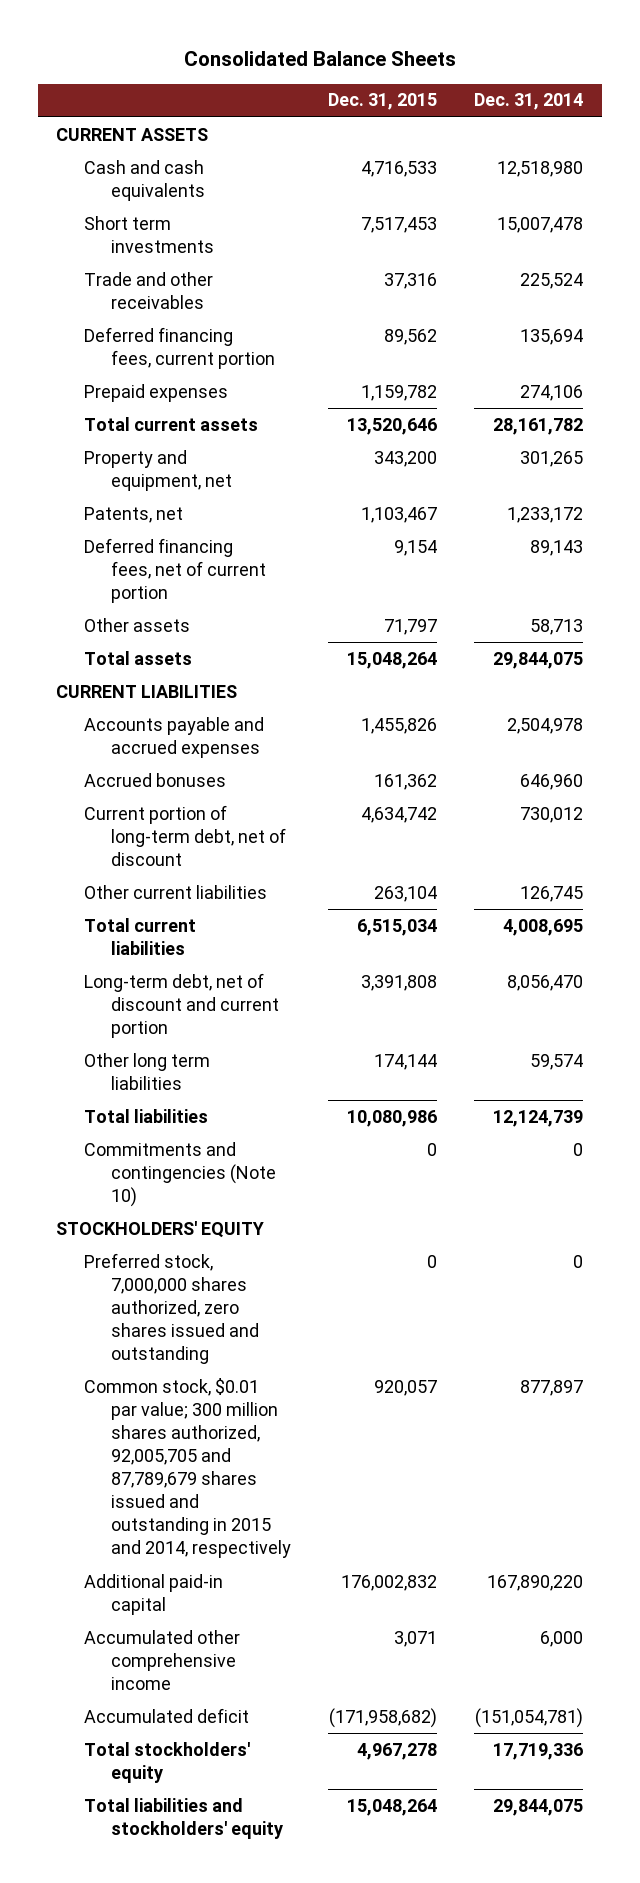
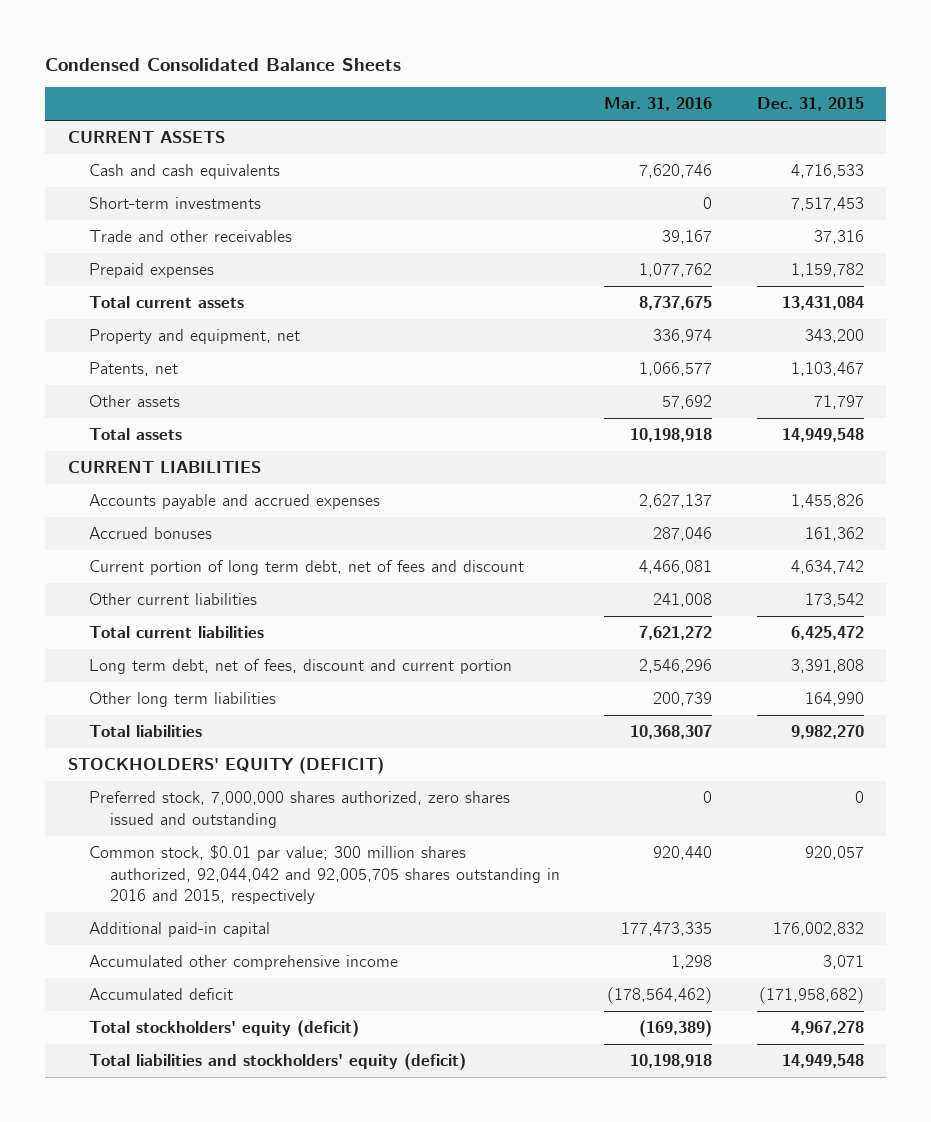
[183,50,456,66] Consolidated Balance Sheets -> [45,57,402,71] Condensed Consolidated Balance Sheets
[474,93,584,111] Dec. 31, 2014 -> none
none -> [604,97,713,112] Mar. 31, 2016
[83,215,214,253] Short term investments -> [88,197,261,210] Short-term investments
[83,326,275,369] Deferred financing fees, current portion -> none
[347,417,438,435] 13,520,646 -> [781,296,864,311] 13,431,084
[83,537,266,604] Deferred financing fees, net of current portion -> none
[347,651,438,669] 15,048,264 -> [781,428,864,443] 14,949,548
[83,1141,276,1208] Commitments and contingencies (Note 10) -> none
[83,804,286,867] Current portion of long-term debt, net of discount -> [88,560,524,576] Current portion of long term debt, net of fees and discount
[374,885,438,902] 263,104 -> [804,593,864,608] 173,542
[357,918,438,936] 6,515,034 -> [790,626,864,641] 6,425,472
[83,972,279,1039] Long-term debt, net of discount and current portion -> [88,659,512,675] Long term debt, net of fees, discount and current portion
[374,1053,438,1070] 174,144 -> [804,692,864,707] 164,990
[347,1109,438,1127] 10,080,986 -> [790,725,864,740] 9,982,270
[56,1220,265,1238] STOCKHOLDERS' EQUITY -> [67,757,384,775] STOCKHOLDERS' EQUITY (DEFICIT)
[83,1377,291,1559] Common stock, $0.01 par value; 300 million shares authorized, 92,005,705 and 87,789,679 shares issued and outstanding in 2015 and 2014, respectively -> [88,845,560,904] Common stock, $0.01 par value; 300 million shares authorized, 92,044,042 and 92,005,705 shares outstanding in 2016 and 2015, respectively
[83,1741,250,1783] Total stockholders' equity -> [88,1020,359,1038] Total stockholders' equity (deficit)
[83,1797,283,1839] Total liabilities and stockholders' equity -> [88,1053,466,1071] Total liabilities and stockholders' equity (deficit)
[347,1798,438,1816] 15,048,264 -> [781,1054,864,1069] 14,949,548

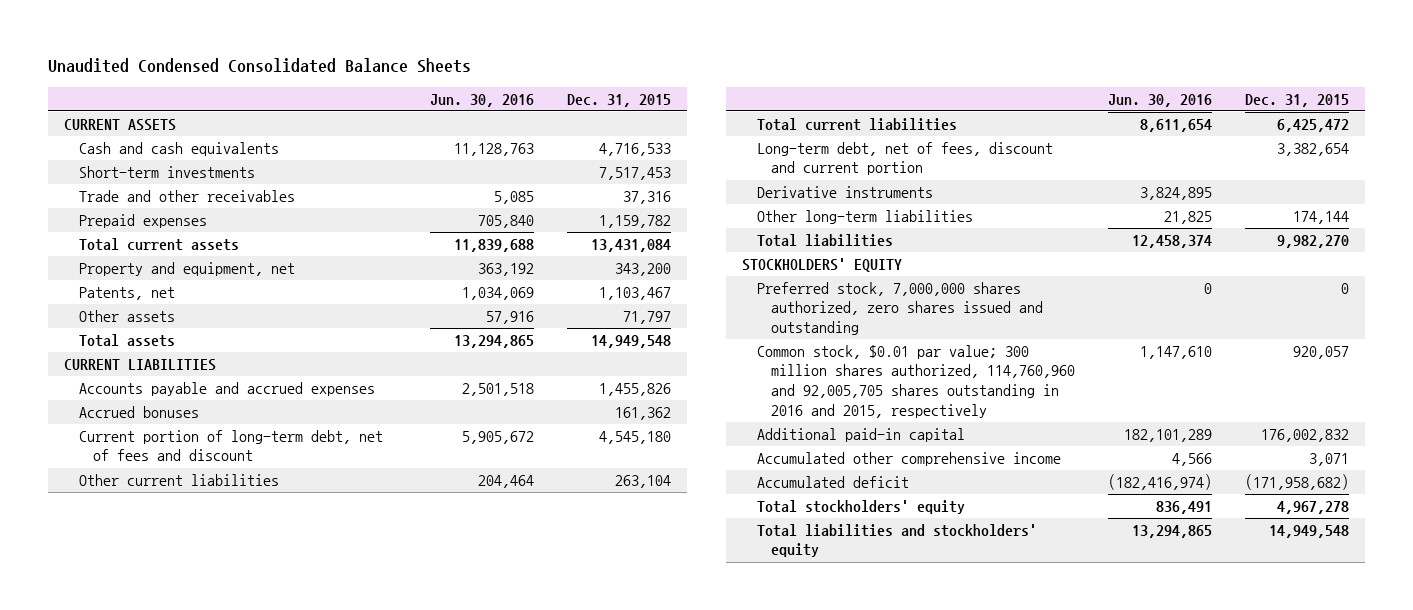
[45,57,402,71] Condensed Consolidated Balance Sheets -> [47,58,471,74] Unaudited Condensed Consolidated Balance Sheets
[604,97,713,112] Mar. 31, 2016 -> none
none -> [430,93,535,107] Jun. 30, 2016
[88,560,524,576] Current portion of long term debt, net of fees and discount -> [78,429,383,462] Current portion of long-term debt, net of fees and discount
[790,560,864,575] 4,634,742 -> [598,430,671,444] 4,545,180
[804,593,864,608] 173,542 -> [614,474,671,488] 263,104
[88,659,512,675] Long term debt, net of fees, discount and current portion -> [756,141,1053,176] Long-term debt, net of fees, discount and current portion
[790,659,864,674] 3,391,808 -> [1276,142,1349,156] 3,382,654
none -> [756,185,933,198] Derivative instruments
[88,692,276,708] Other long term liabilities -> [756,209,973,224] Other long-term liabilities
[804,692,864,707] 164,990 -> [1292,210,1349,224] 174,144
[67,757,384,775] STOCKHOLDERS' EQUITY (DEFICIT) -> [741,257,902,272] STOCKHOLDERS' EQUITY
[88,845,560,904] Common stock, $0.01 par value; 300 million shares authorized, 92,044,042 and 92,005,705 shares outstanding in 2016 and 2015, respectively -> [756,344,1076,418] Common stock, $0.01 par value; 300 million shares authorized, 114,760,960 and 92,005,705 shares outstanding in 2016 and 2015, respectively
[88,1020,359,1038] Total stockholders' equity (deficit) -> [756,499,965,514] Total stockholders' equity
[88,1053,466,1071] Total liabilities and stockholders' equity (deficit) -> [756,523,1037,558] Total liabilities and stockholders' equity

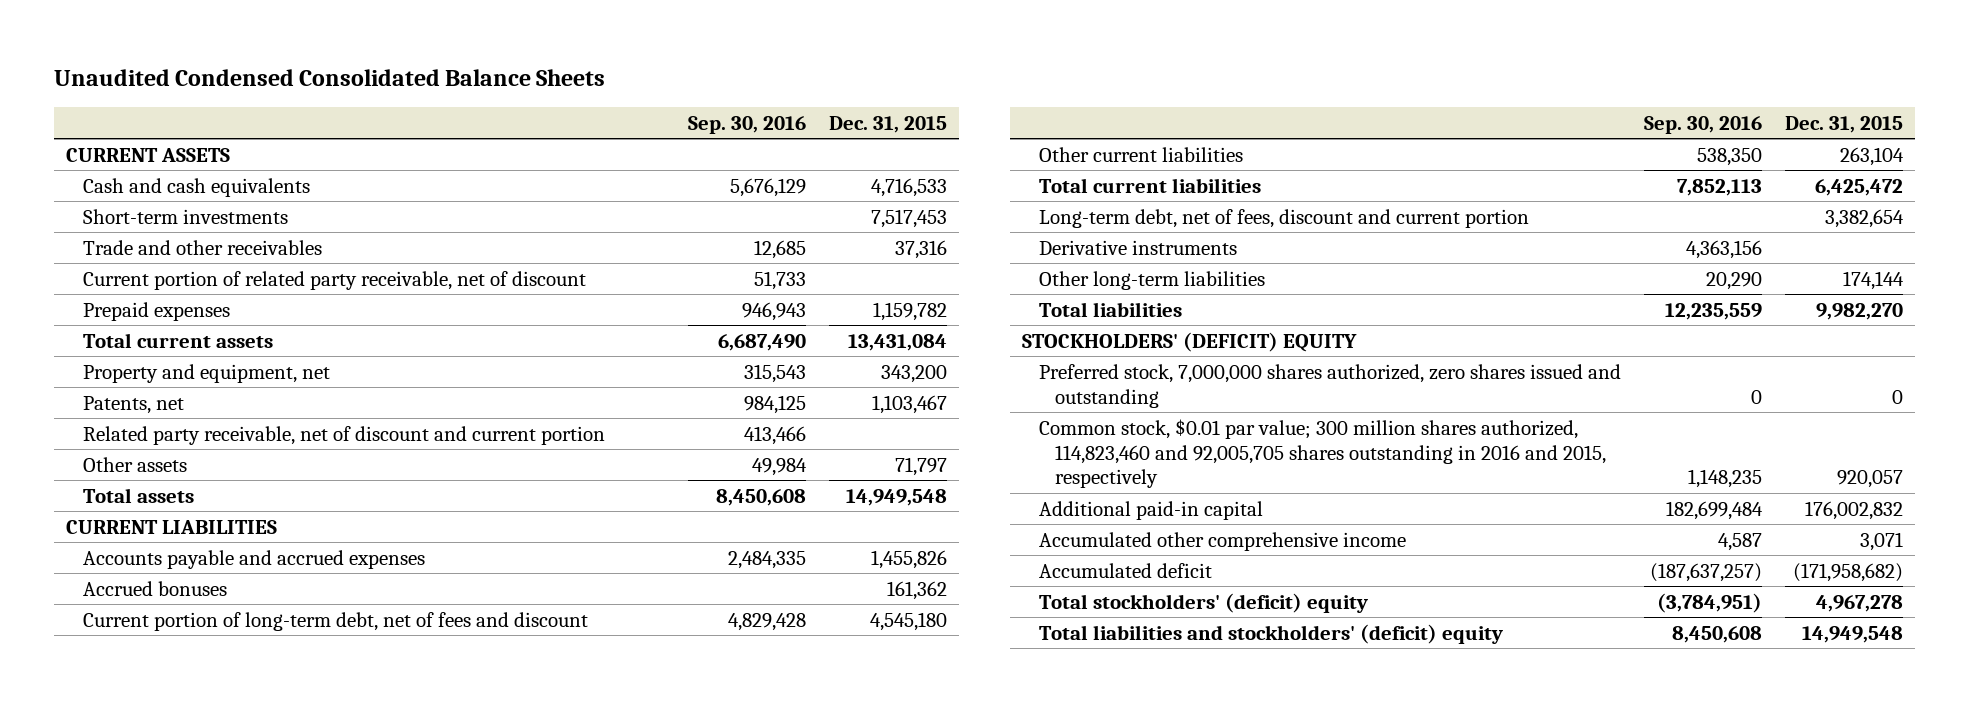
[430,93,535,107] Jun. 30, 2016 -> none
none -> [687,115,806,134] Sep. 30, 2016
none -> [82,270,586,290] Current portion of related party receivable, net of discount
none -> [82,425,605,445] Related party receivable, net of discount and current portion
[741,257,902,272] STOCKHOLDERS' EQUITY -> [1022,331,1358,352] STOCKHOLDERS' (DEFICIT) EQUITY
[756,344,1076,418] Common stock, $0.01 par value; 300 million shares authorized, 114,760,960 and 92,005,705 shares outstanding in 2016 and 2015, respectively -> [1038,418,1607,489] Common stock, $0.01 par value; 300 million shares authorized, 114,823,460 and 92,005,705 shares outstanding in 2016 and 2015, respectively
[756,499,965,514] Total stockholders' equity -> [1038,592,1368,613] Total stockholders' (deficit) equity
[756,523,1037,558] Total liabilities and stockholders' equity -> [1038,623,1503,644] Total liabilities and stockholders' (deficit) equity

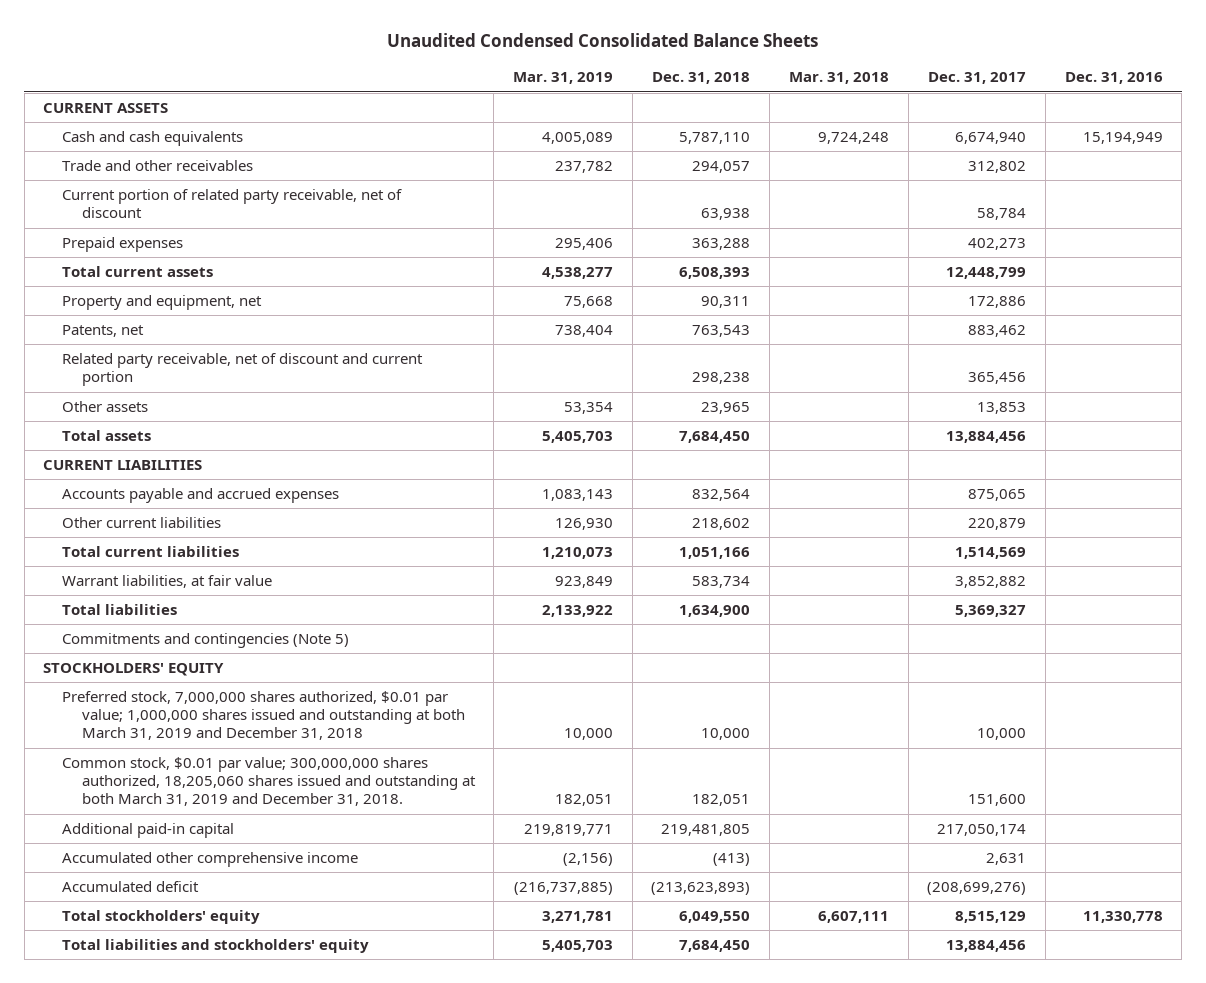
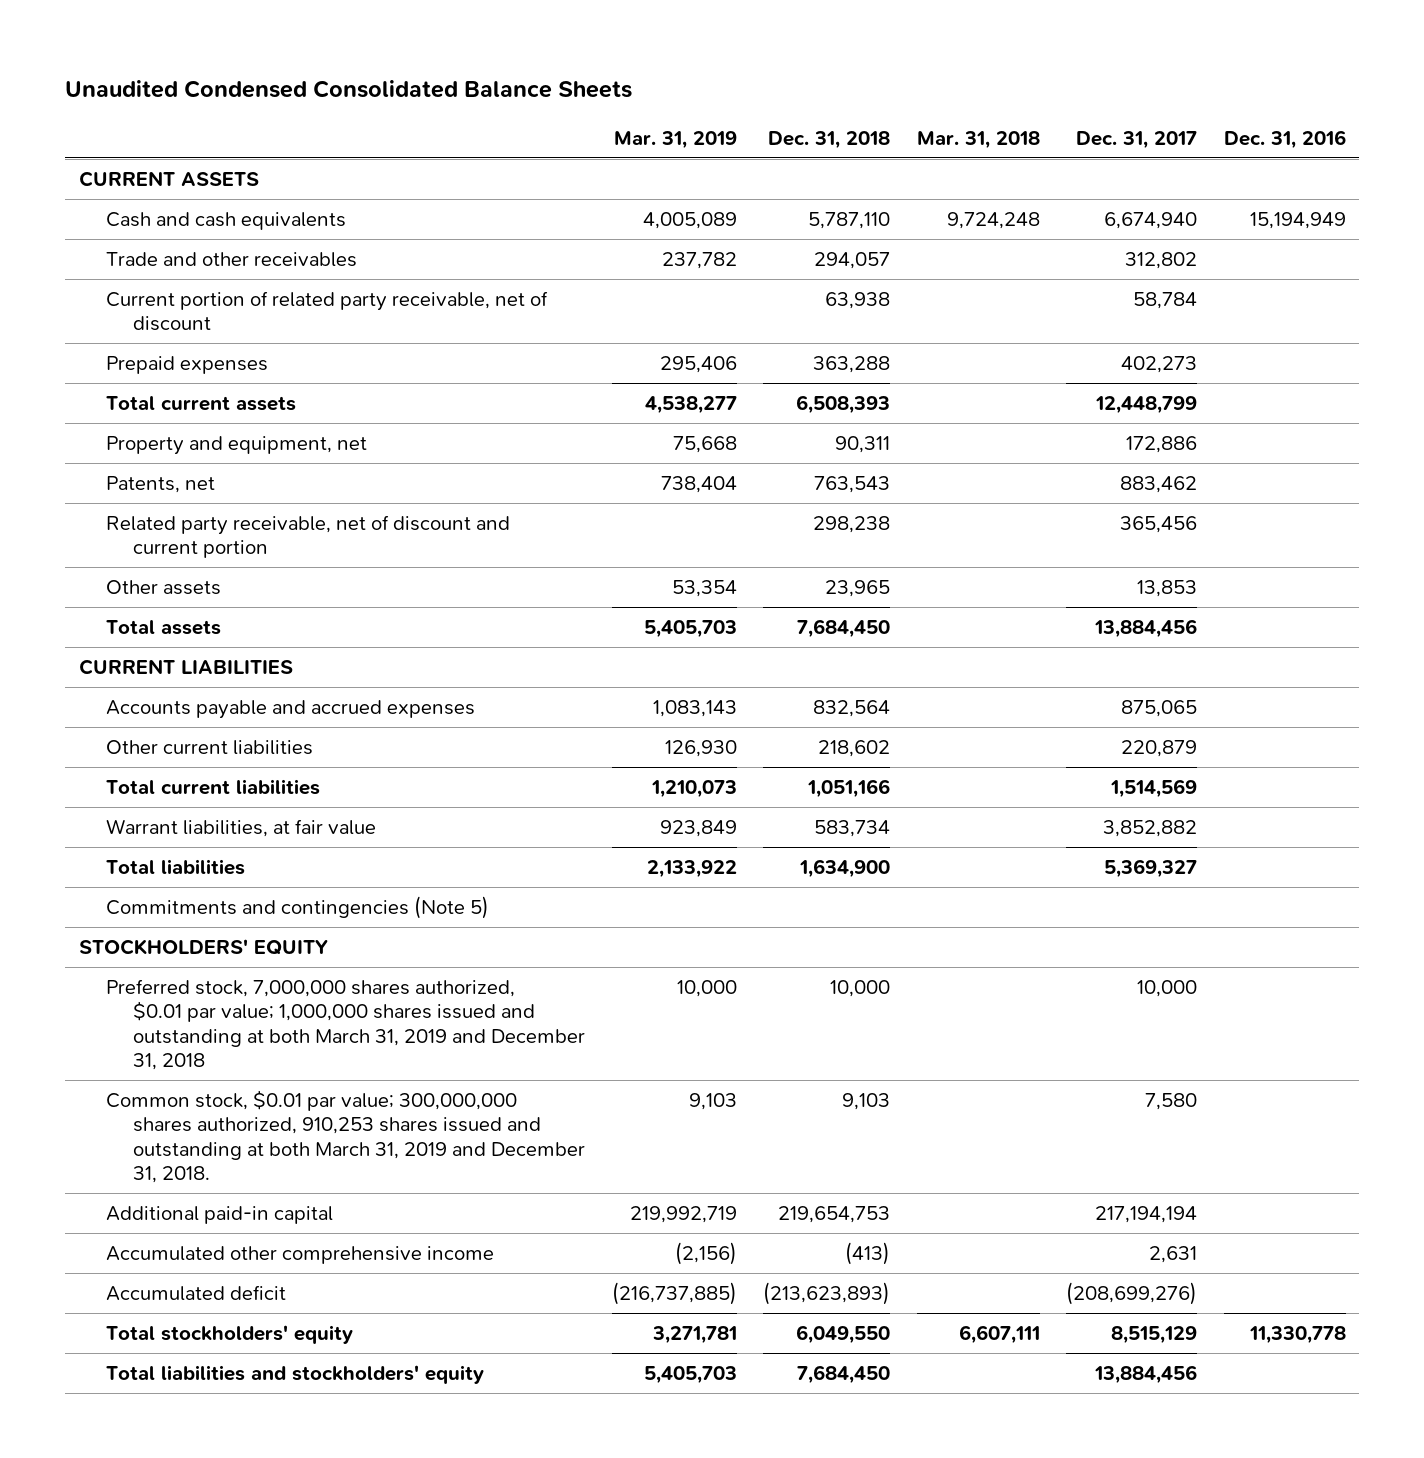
[62,757,476,807] Common stock, $0.01 par value; 300,000,000 shares authorized, 18,205,060 shares issued and outstanding at both March 31, 2019 and December 31, 2018. -> [105,1090,586,1183] Common stock, $0.01 par value; 300,000,000 shares authorized, 910,253 shares issued and outstanding at both March 31, 2019 and December 31, 2018.
[555,794,614,807] 182,051 -> [688,1093,737,1111] 9,103
[692,794,751,807] 182,051 -> [842,1093,891,1111] 9,103
[968,794,1027,807] 151,600 -> [1145,1093,1198,1111] 7,580
[524,824,614,837] 219,819,771 -> [629,1206,737,1224] 219,992,719
[661,824,751,837] 219,481,805 -> [778,1206,891,1224] 219,654,753
[937,824,1027,837] 217,050,174 -> [1095,1206,1198,1224] 217,194,194

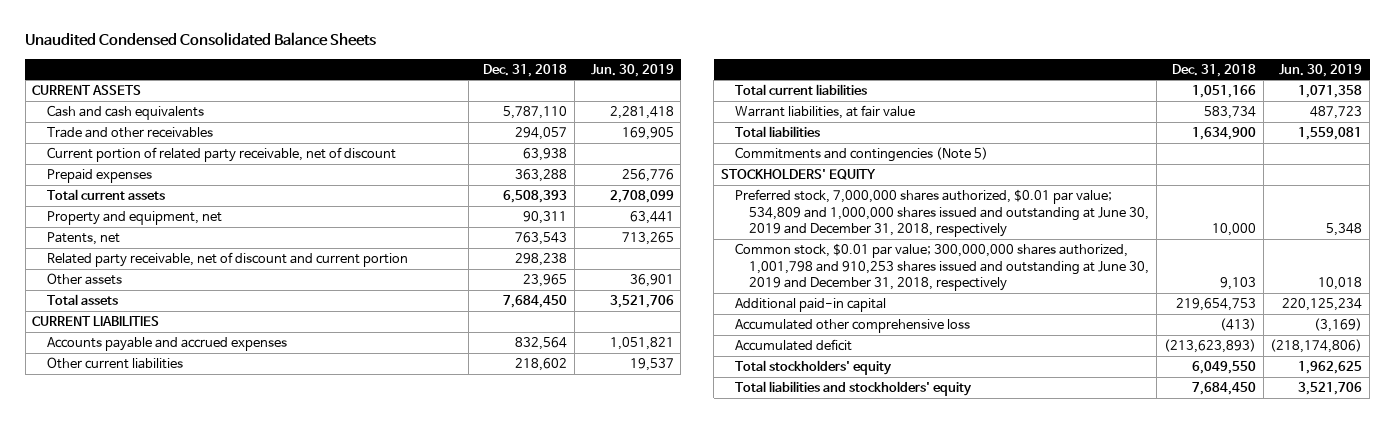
[613,130,737,149] Mar. 31, 2019 -> none
[916,130,1040,149] Mar. 31, 2018 -> none
[1076,130,1198,149] Dec. 31, 2017 -> none
[1223,129,1346,149] Dec. 31, 2016 -> none
none -> [590,63,674,77] Jun. 30, 2019
[105,979,586,1070] Preferred stock, 7,000,000 shares authorized, $0.01 par value; 1,000,000 shares issued and outstanding at both March 31, 2019 and December 31, 2018 -> [735,189,1150,238] Preferred stock, 7,000,000 shares authorized, $0.01 par value; 534,809 and 1,000,000 shares issued and outstanding at June 30, 2019 and December 31, 2018, respectively
[105,1090,586,1183] Common stock, $0.01 par value; 300,000,000 shares authorized, 910,253 shares issued and outstanding at both March 31, 2019 and December 31, 2018. -> [735,243,1150,292] Common stock, $0.01 par value; 300,000,000 shares authorized, 1,001,798 and 910,253 shares issued and outstanding at June 30, 2019 and December 31, 2018, respectively
[105,1246,494,1265] Accumulated other comprehensive income -> [735,319,971,334] Accumulated other comprehensive loss

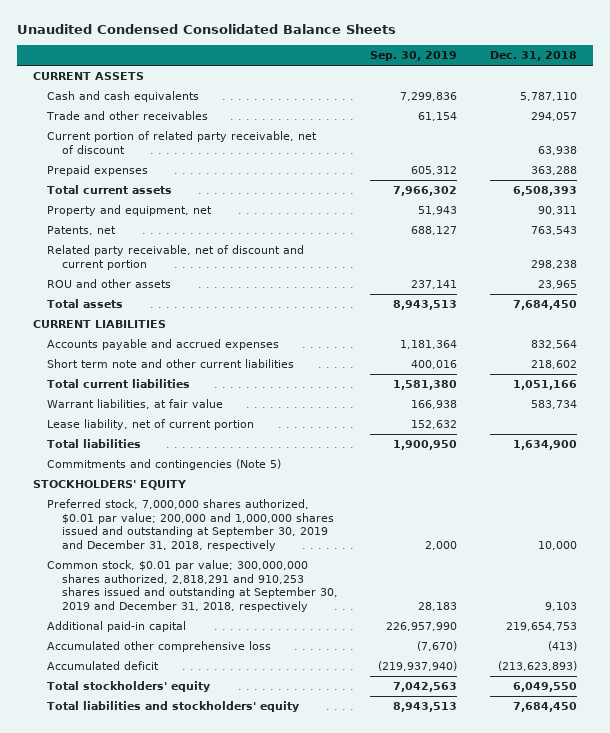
[590,63,674,77] Jun. 30, 2019 -> none
none -> [370,50,458,61] Sep. 30, 2019
[46,273,122,286] Other assets -> [47,279,172,289] ROU and other assets
[46,357,183,370] Other current liabilities -> [47,359,295,369] Short term note and other current liabilities
none -> [47,419,255,431] Lease liability, net of current portion
[735,189,1150,238] Preferred stock, 7,000,000 shares authorized, $0.01 par value; 534,809 and 1,000,000 shares issued and outstanding at June 30, 2019 and December 31, 2018, respectively -> [47,499,334,551] Preferred stock, 7,000,000 shares authorized, $0.01 par value; 200,000 and 1,000,000 shares issued and outstanding at September 30, 2019 and December 31, 2018, respectively
[735,243,1150,292] Common stock, $0.01 par value; 300,000,000 shares authorized, 1,001,798 and 910,253 shares issued and outstanding at June 30, 2019 and December 31, 2018, respectively -> [47,560,338,612] Common stock, $0.01 par value; 300,000,000 shares authorized, 2,818,291 and 910,253 shares issued and outstanding at September 30, 2019 and December 31, 2018, respectively

